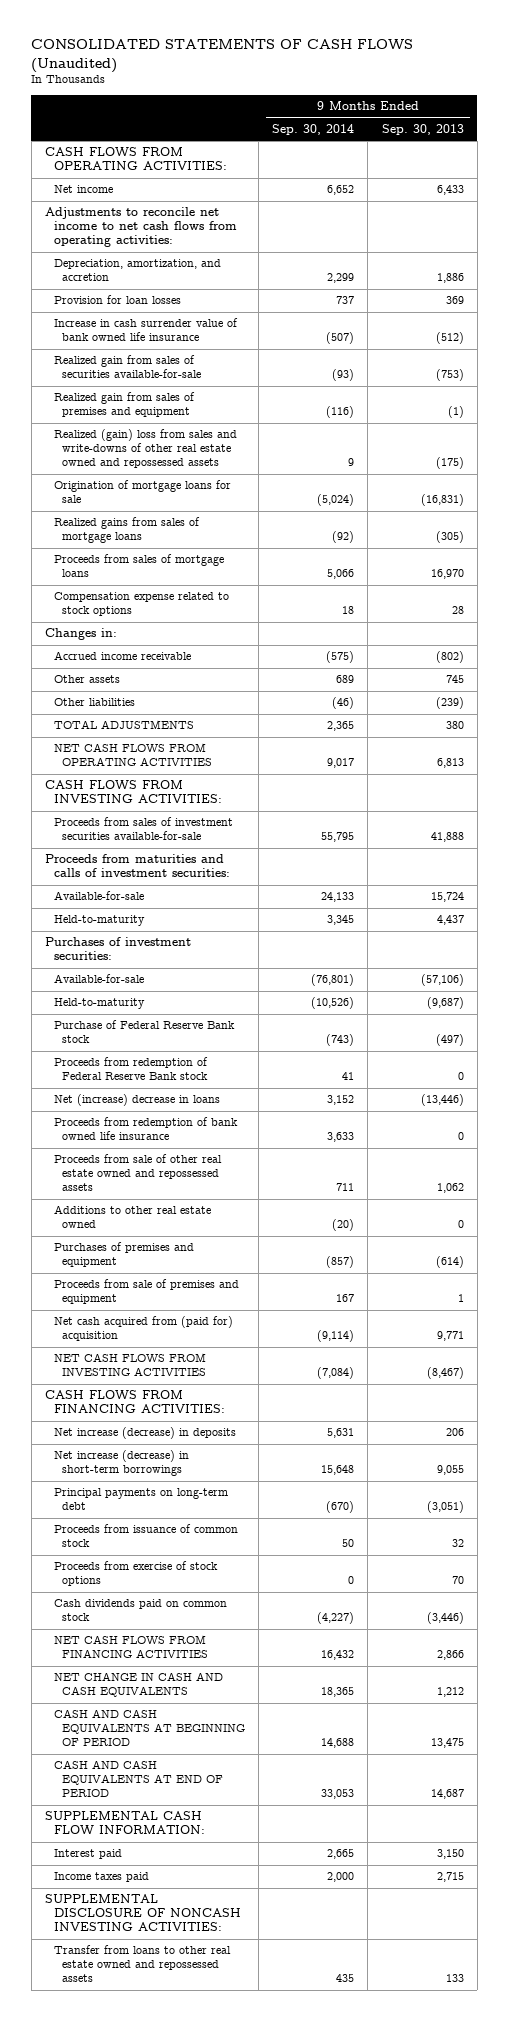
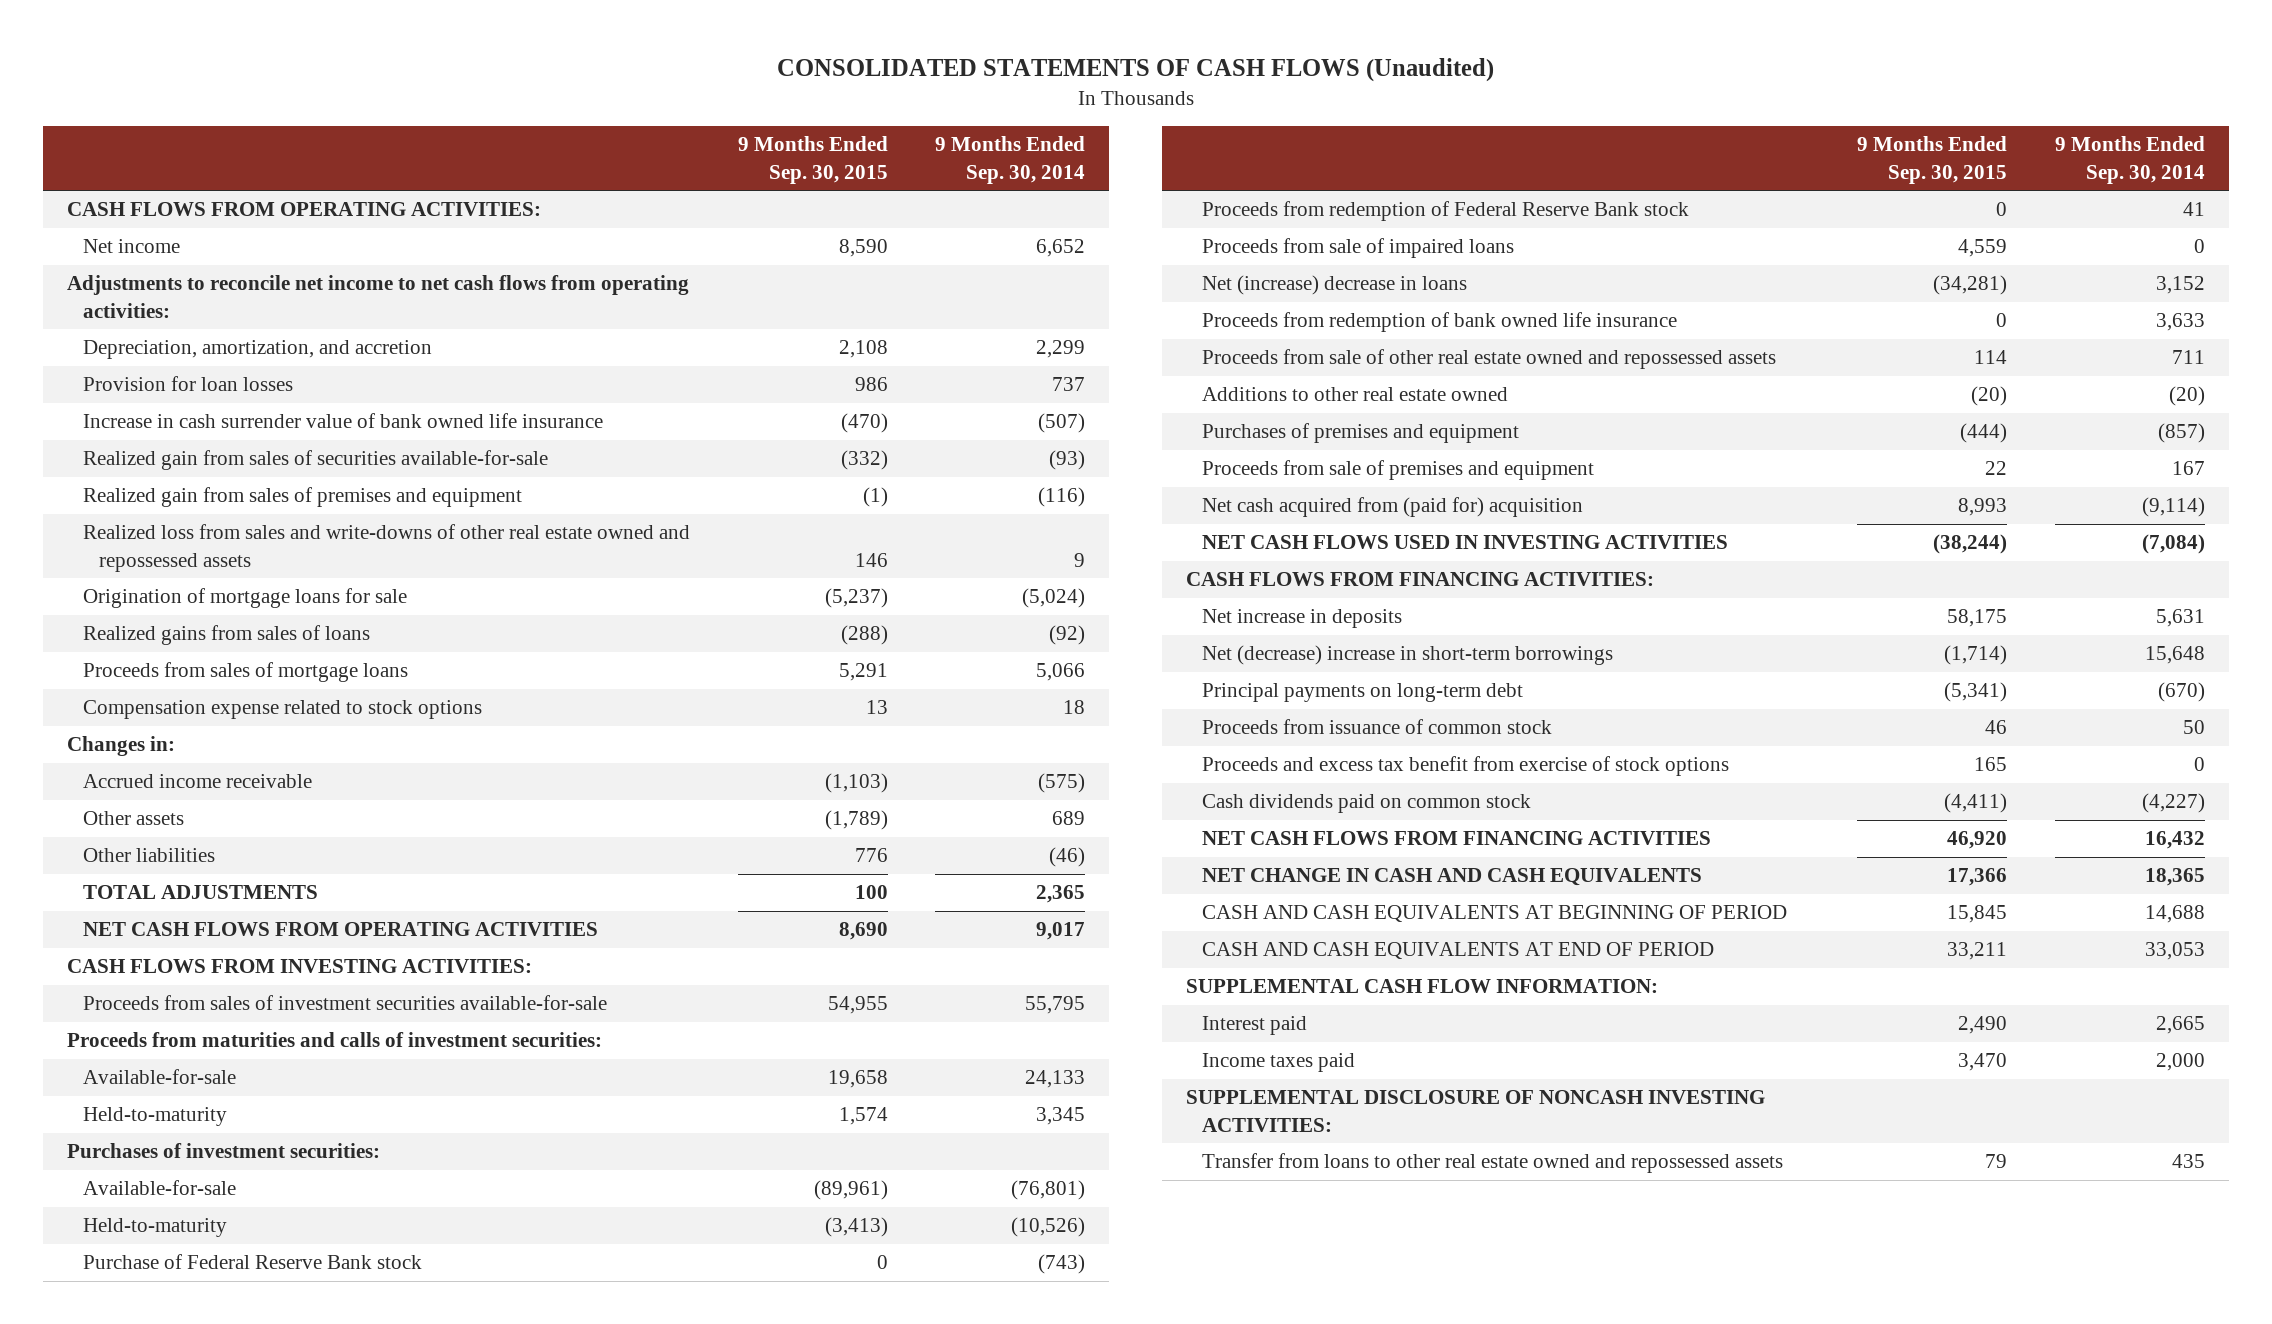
[381,124,464,136] Sep. 30, 2013 -> none
none -> [737,136,888,184] 9 Months Ended Sep. 30, 2015
[53,429,237,469] Realized (gain) loss from sales and write-downs of other real estate owned and repossessed assets -> [82,524,690,572] Realized loss from sales and write-downs of other real estate owned and repossessed assets
[53,517,200,544] Realized gains from sales of mortgage loans -> [82,625,370,646] Realized gains from sales of loans
none -> [1202,238,1515,259] Proceeds from sale of impaired loans
[53,1353,207,1377] NET CASH FLOWS FROM INVESTING ACTIVITIES -> [1202,535,1729,550] NET CASH FLOWS USED IN INVESTING ACTIVITIES
[53,1427,236,1440] Net increase (decrease) in deposits -> [1202,609,1403,629] Net increase in deposits
[53,1450,189,1477] Net increase (decrease) in short-term borrowings -> [1202,645,1614,666] Net (decrease) increase in short-term borrowings
[53,1561,218,1587] Proceeds from exercise of stock options -> [1202,756,1730,777] Proceeds and excess tax benefit from exercise of stock options

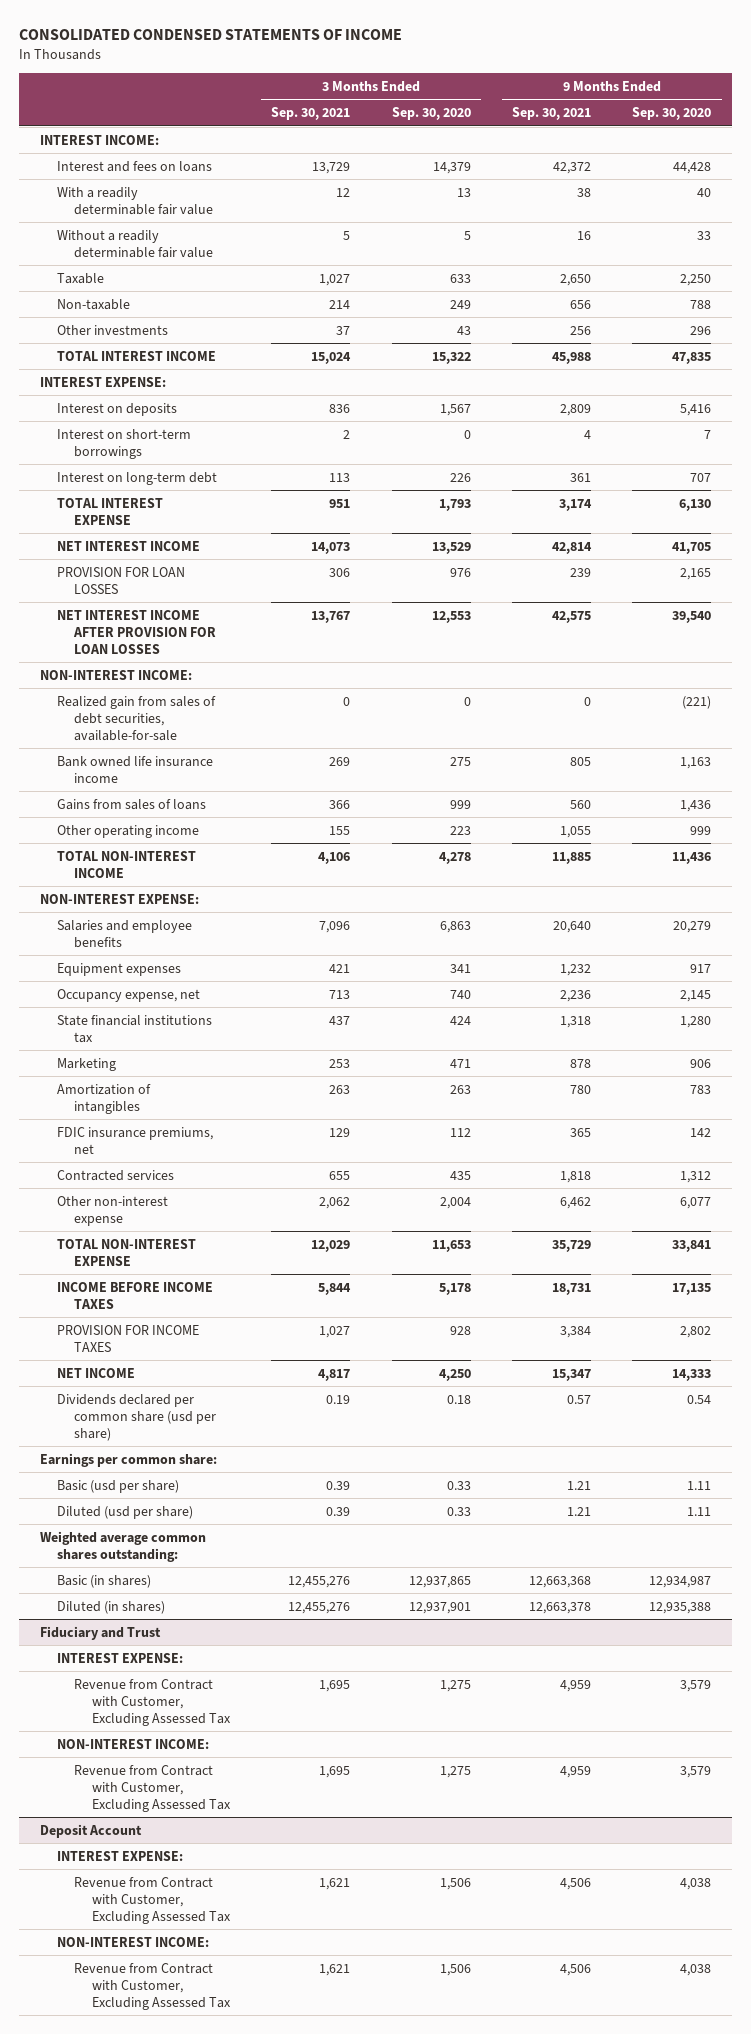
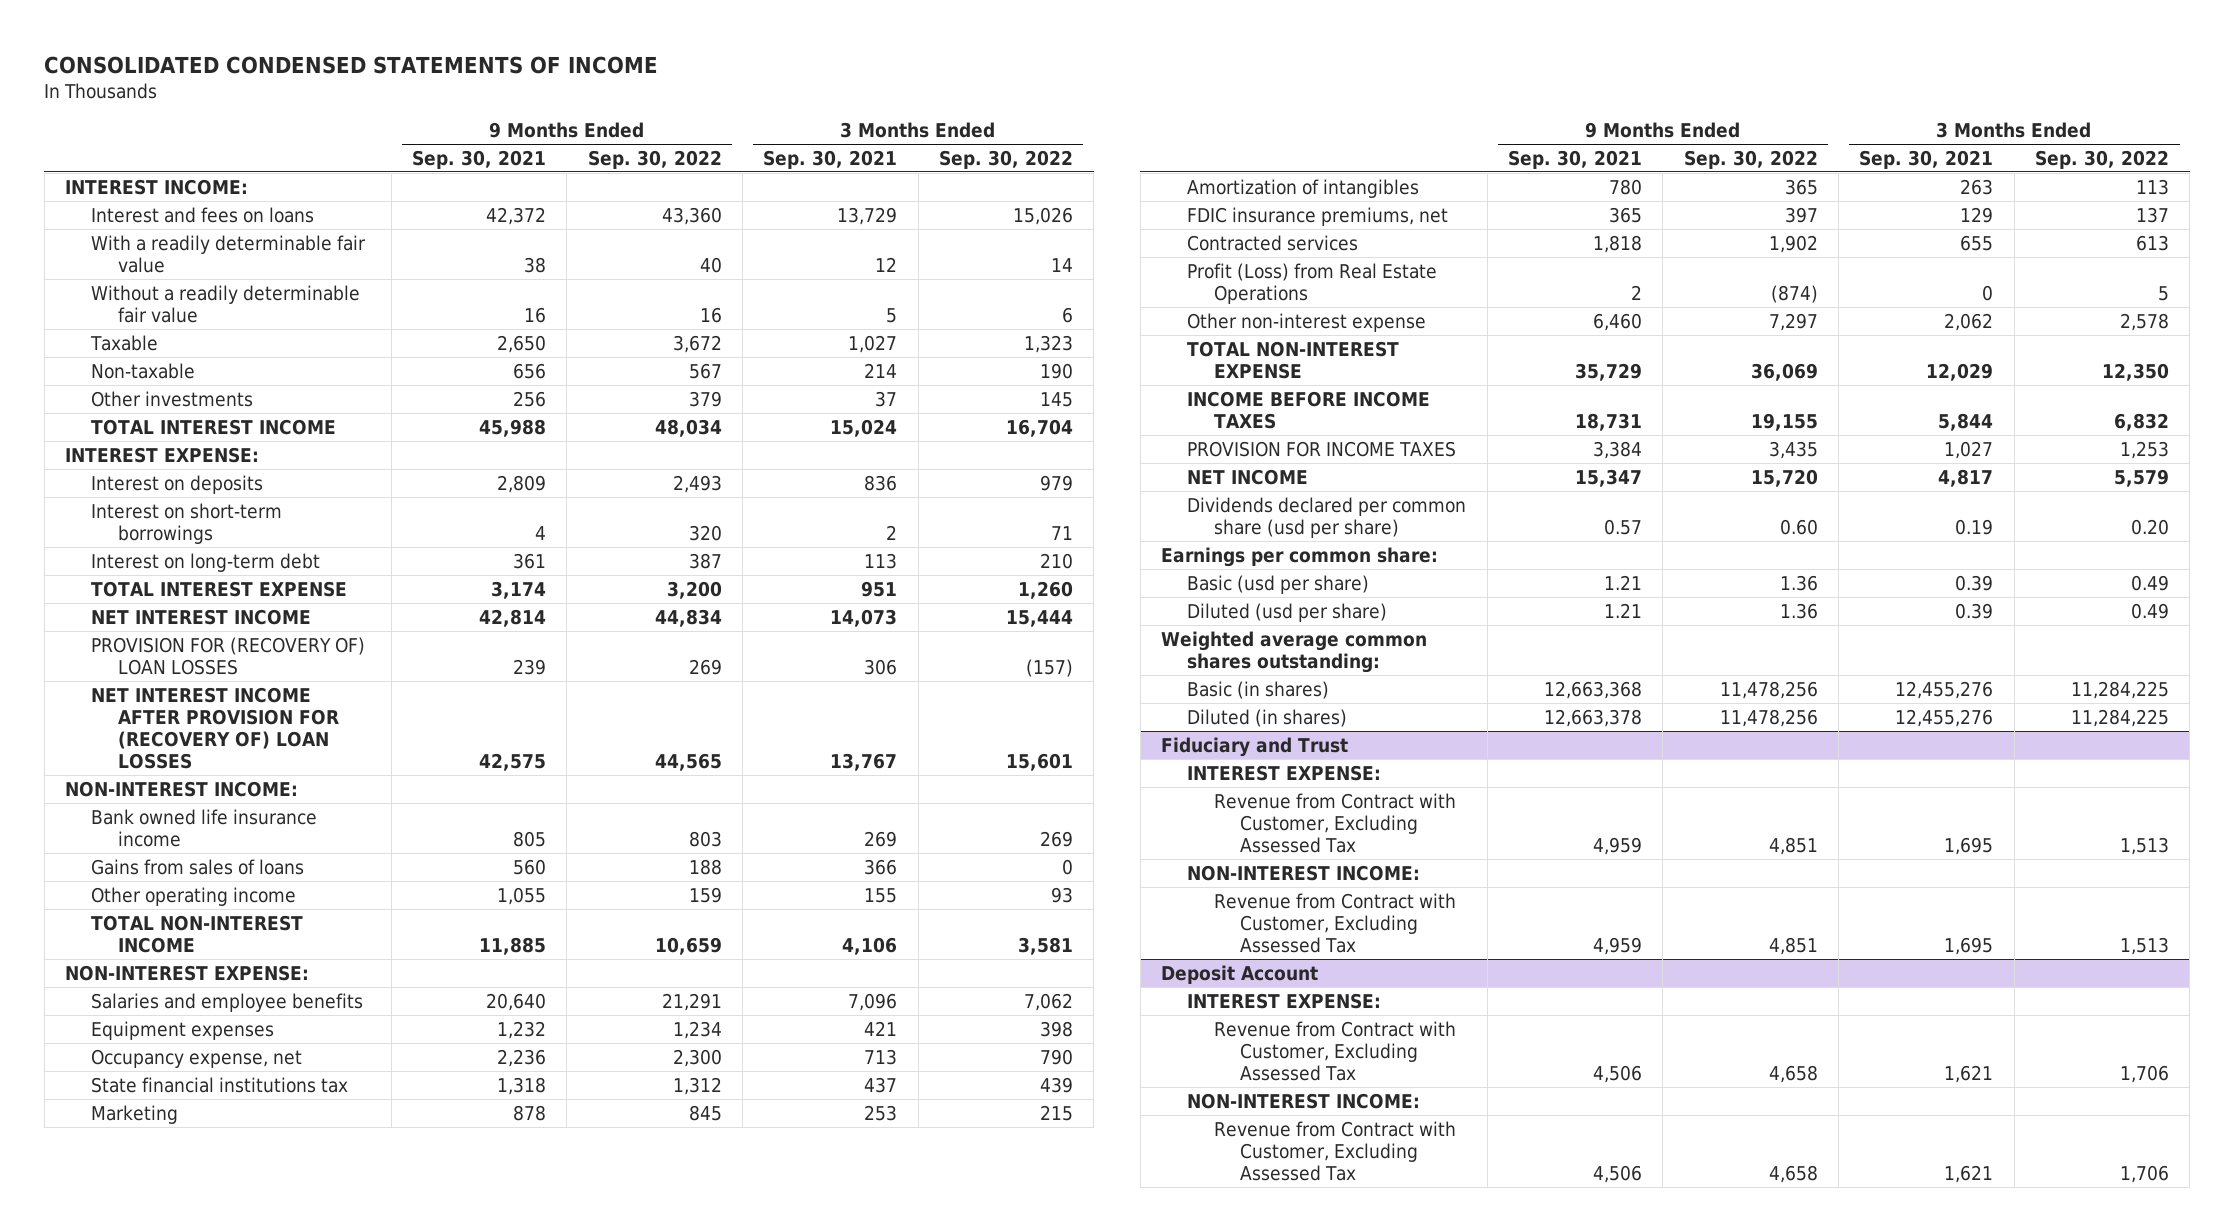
[391,107,471,121] Sep. 30, 2020 -> none
[632,107,712,121] Sep. 30, 2020 -> none
none -> [587,149,722,169] Sep. 30, 2022
none -> [939,149,1074,169] Sep. 30, 2022
[57,566,186,594] PROVISION FOR LOAN LOSSES -> [91,636,366,675] PROVISION FOR (RECOVERY OF) LOAN LOSSES
[57,609,217,654] NET INTEREST INCOME AFTER PROVISION FOR LOAN LOSSES -> [91,686,339,769] NET INTEREST INCOME AFTER PROVISION FOR (RECOVERY OF) LOAN LOSSES
[57,695,217,741] Realized gain from sales of debt securities, available-for-sale -> none
none -> [1187,262,1438,304] Profit (Loss) from Real Estate Operations
[559,1196,591,1209] 6,462 -> [1593,312,1643,331] 6,460

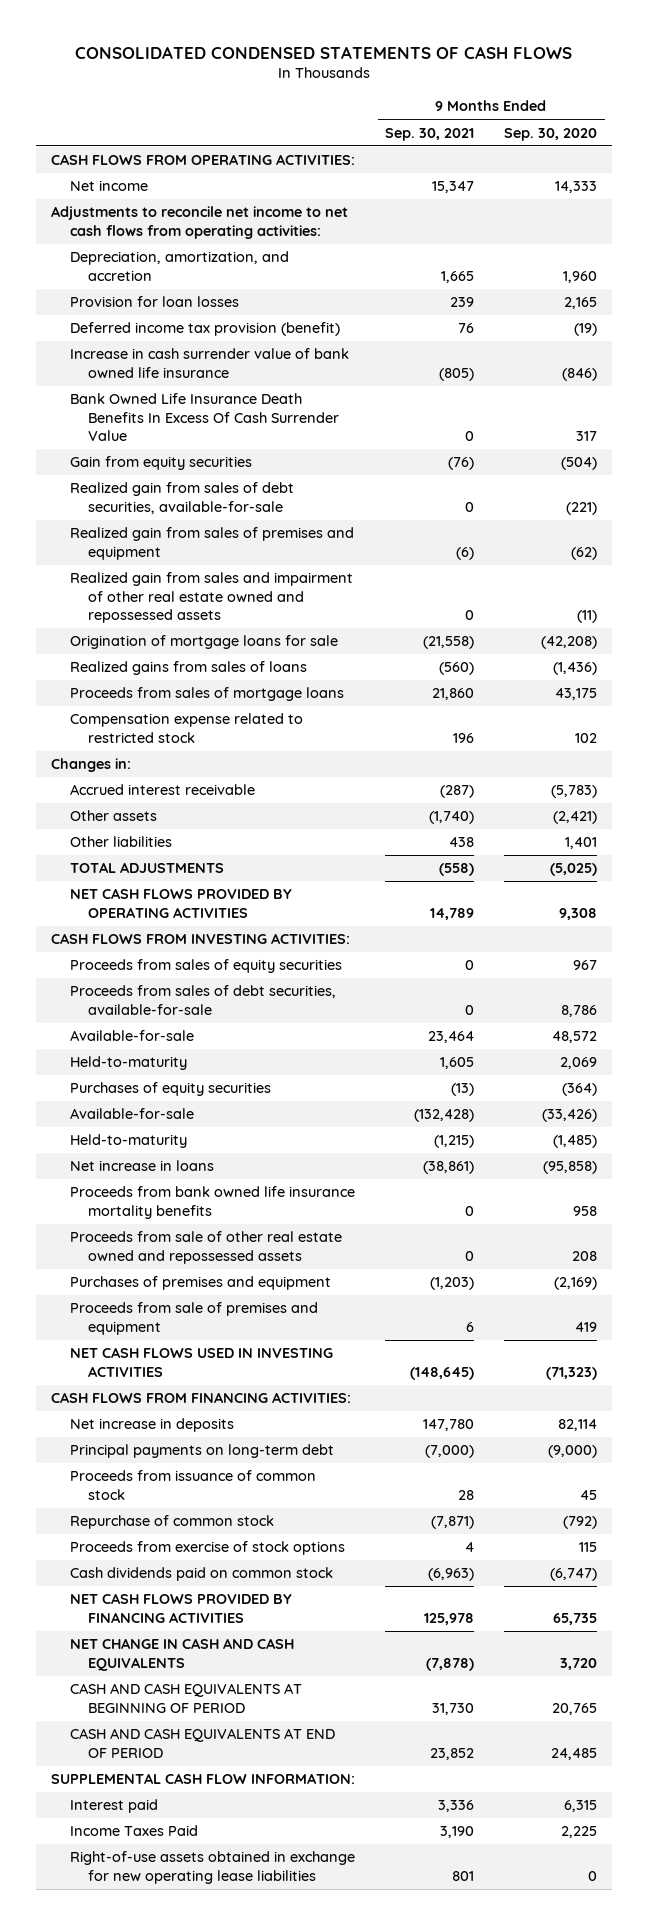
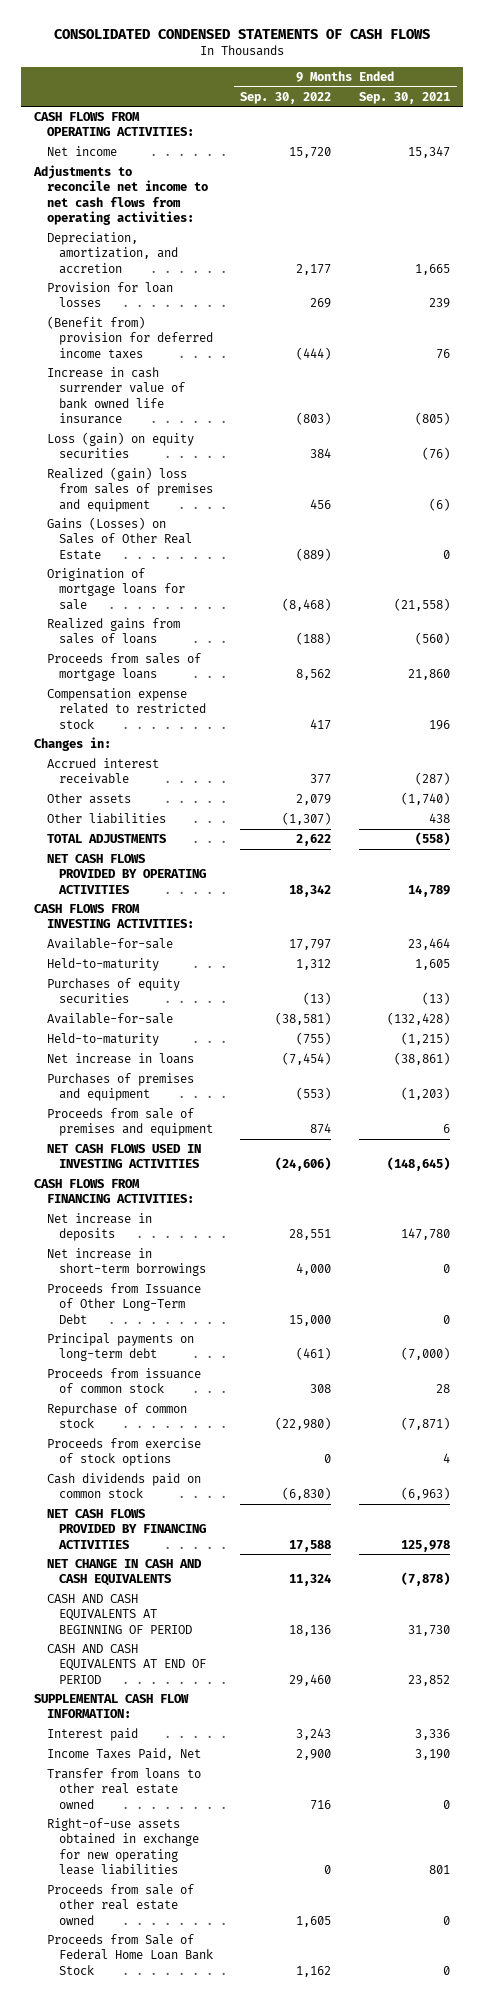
[504,127,598,141] Sep. 30, 2020 -> none
none -> [240,91,332,104] Sep. 30, 2022
[69,322,340,337] Deferred income tax provision (benefit) -> [46,315,213,359] (Benefit from) provision for deferred income taxes
[69,393,340,442] Bank Owned Life Insurance Death Benefits In Excess Of Cash Surrender Value -> none
[69,482,294,514] Realized gain from sales of debt securities, available-for-sale -> none
[69,456,252,471] Gain from equity securities -> [46,431,194,459] Loss (gain) on equity securities
[69,527,354,560] Realized gain from sales of premises and equipment -> [46,466,213,512] Realized (gain) loss from sales of premises and equipment
[69,572,353,624] Realized gain from sales and impairment of other real estate owned and repossessed assets -> [46,516,192,560] Gains (Losses) on Sales of Other Real Estate
[69,959,342,974] Proceeds from sales of equity securities -> none
[69,985,336,1015] Proceeds from sales of debt securities, available-for-sale -> none
[69,1186,355,1219] Proceeds from bank owned life insurance mortality benefits -> none
[69,1231,342,1264] Proceeds from sale of other real estate owned and repossessed assets -> none
none -> [46,1247,206,1277] Net increase in short-term borrowings
none -> [46,1282,201,1324] Proceeds from Issuance of Other Long-Term Debt
[69,1825,198,1837] Income Taxes Paid -> [46,1747,201,1760] Income Taxes Paid, Net
none -> [46,1767,201,1809] Transfer from loans to other real estate owned
none -> [46,1883,194,1925] Proceeds from sale of other real estate owned
none -> [46,1933,213,1975] Proceeds from Sale of Federal Home Loan Bank Stock

